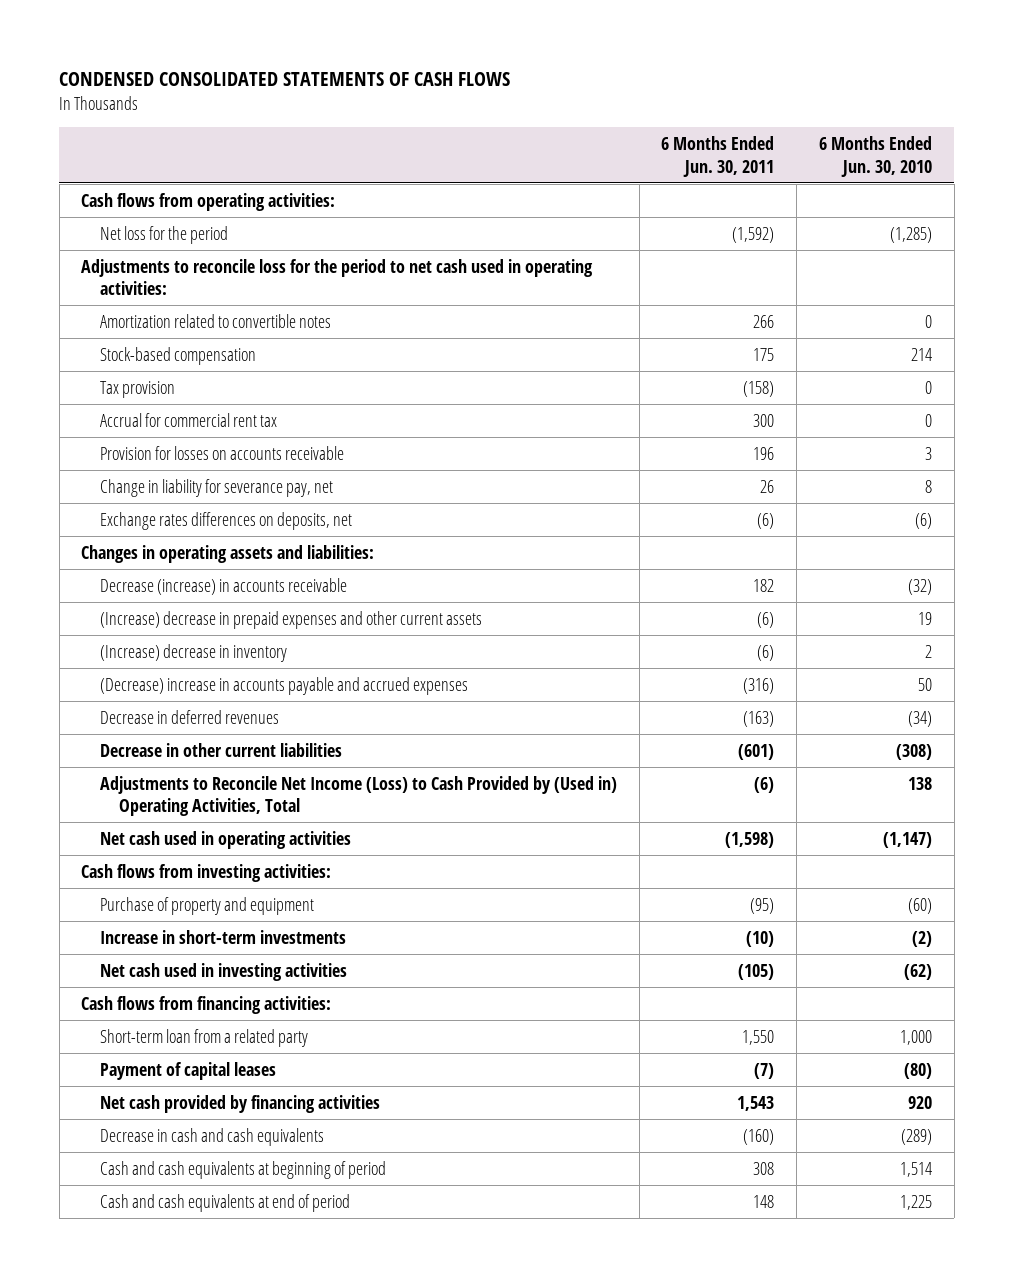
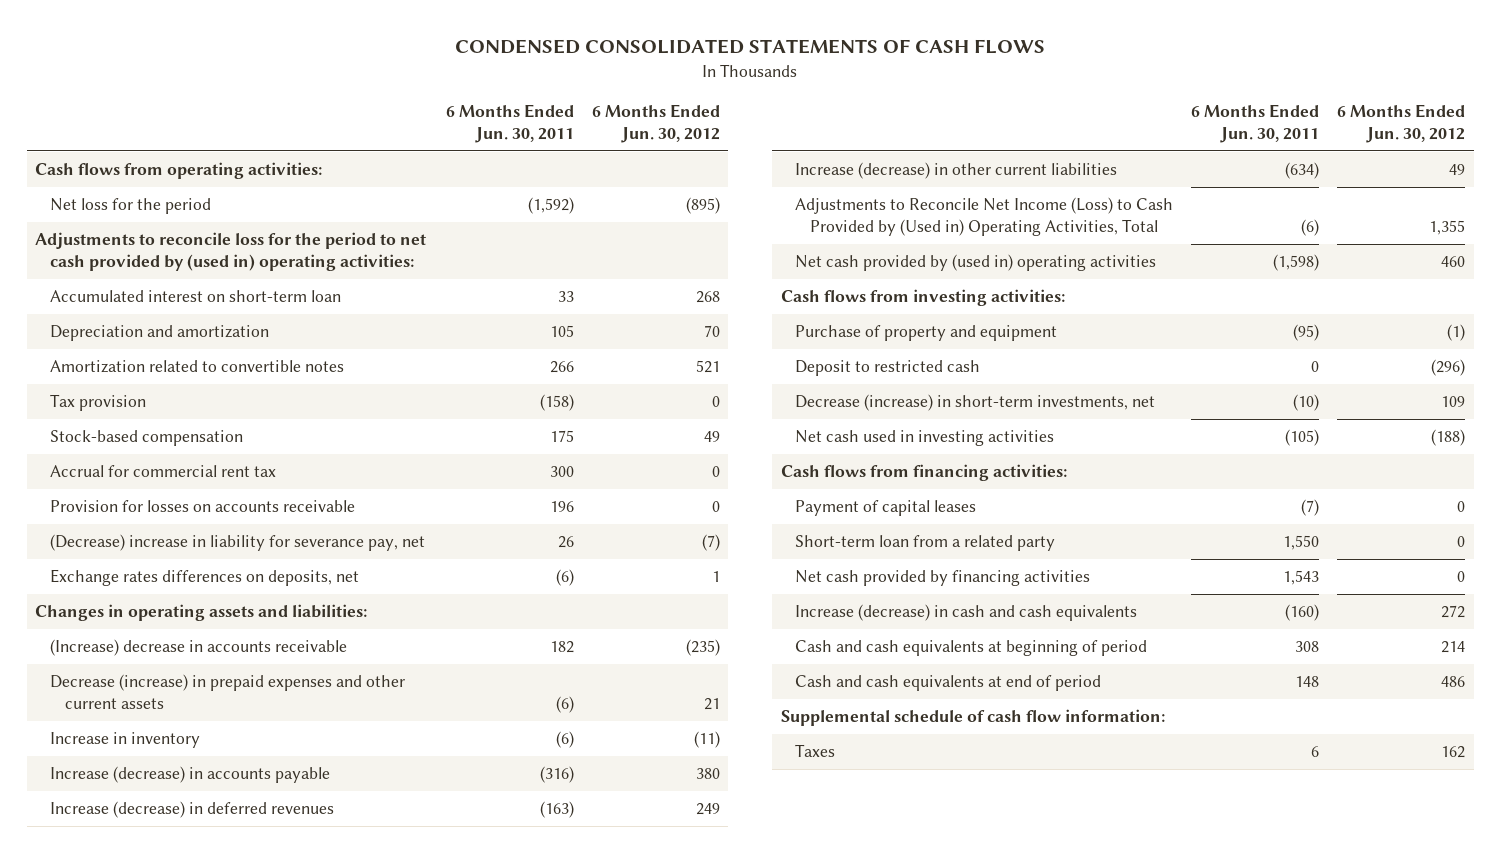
[818,135,932,177] 6 Months Ended Jun. 30, 2010 -> none
none -> [591,104,720,143] 6 Months Ended Jun. 30, 2012
[81,258,594,296] Adjustments to reconcile loss for the period to net cash used in operating activities: -> [35,231,427,271] Adjustments to reconcile loss for the period to net cash provided by (used in) operating activities:
none -> [50,289,342,302] Accumulated interest on short-term loan
none -> [50,324,270,341] Depreciation and amortization
[100,346,257,365] Stock-based compensation -> [50,429,244,446] Stock-based compensation
[100,478,334,497] Change in liability for severance pay, net -> [50,533,426,551] (Decrease) increase in liability for severance pay, net
[100,577,348,595] Decrease (increase) in accounts receivable -> [50,638,348,656] (Increase) decrease in accounts receivable
[100,610,483,629] (Increase) decrease in prepaid expenses and other current assets -> [50,673,406,709] Decrease (increase) in prepaid expenses and other current assets
[100,643,288,662] (Increase) decrease in inventory -> [50,731,201,748] Increase in inventory
[100,676,469,695] (Decrease) increase in accounts payable and accrued expenses -> [50,765,331,783] Increase (decrease) in accounts payable
[100,709,280,724] Decrease in deferred revenues -> [50,800,335,818] Increase (decrease) in deferred revenues
[100,742,343,757] Decrease in other current liabilities -> [795,161,1118,179] Increase (decrease) in other current liabilities
[738,743,775,760] (601) -> [1285,161,1320,179] (634)
[100,830,352,849] Net cash used in operating activities -> [795,253,1157,271] Net cash provided by (used in) operating activities
none -> [795,359,981,376] Deposit to restricted cash
[100,929,347,944] Increase in short-term investments -> [795,393,1156,411] Decrease (increase) in short-term investments, net
[100,1028,309,1047] Short-term loan from a related party -> [795,534,1056,551] Short-term loan from a related party
[100,1127,325,1146] Decrease in cash and cash equivalents -> [795,603,1138,621] Increase (decrease) in cash and cash equivalents
none -> [780,708,1165,726] Supplemental schedule of cash flow information:
none -> [795,743,836,757] Taxes

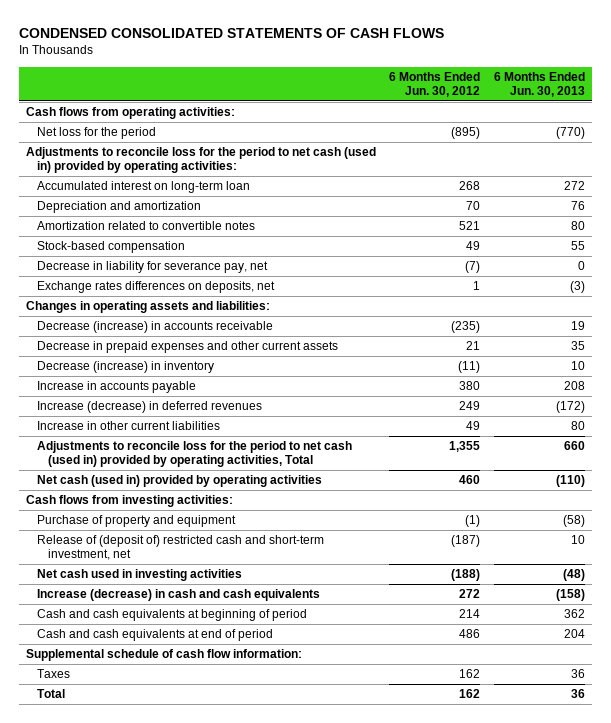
[445,104,574,143] 6 Months Ended Jun. 30, 2011 -> none
none -> [493,71,585,97] 6 Months Ended Jun. 30, 2013
[35,231,427,271] Adjustments to reconcile loss for the period to net cash provided by (used in) operating activities: -> [25,147,376,174] Adjustments to reconcile loss for the period to net cash (used in) provided by operating activities:
[50,289,342,302] Accumulated interest on short-term loan -> [36,181,250,194] Accumulated interest on long-term loan
[50,393,147,411] Tax provision -> none
[50,464,277,477] Accrual for commercial rent tax -> none
[50,499,356,512] Provision for losses on accounts receivable -> none
[50,533,426,551] (Decrease) increase in liability for severance pay, net -> [36,261,268,274] Decrease in liability for severance pay, net
[50,638,348,656] (Increase) decrease in accounts receivable -> [36,321,273,334] Decrease (increase) in accounts receivable
[50,673,406,709] Decrease (increase) in prepaid expenses and other current assets -> [36,341,338,354] Decrease in prepaid expenses and other current assets
[50,731,201,748] Increase in inventory -> [36,361,214,374] Decrease (increase) in inventory
[50,765,331,783] Increase (decrease) in accounts payable -> [36,381,196,394] Increase in accounts payable
[795,161,1118,179] Increase (decrease) in other current liabilities -> [36,421,220,431] Increase in other current liabilities
[795,196,1174,236] Adjustments to Reconcile Net Income (Loss) to Cash Provided by (Used in) Operating Activities, Total -> [36,441,352,468] Adjustments to reconcile loss for the period to net cash (used in) provided by operating activities, Total
[795,253,1157,271] Net cash provided by (used in) operating activities -> [36,475,322,488] Net cash (used in) provided by operating activities
[795,359,981,376] Deposit to restricted cash -> none
[795,393,1156,411] Decrease (increase) in short-term investments, net -> none
none -> [36,535,324,561] Release of (deposit of) restricted cash and short-term investment, net
[780,463,1067,481] Cash flows from financing activities: -> none
[795,499,977,516] Payment of capital leases -> none
[795,534,1056,551] Short-term loan from a related party -> none
[795,569,1091,586] Net cash provided by financing activities -> none
none -> [36,689,65,699] Total

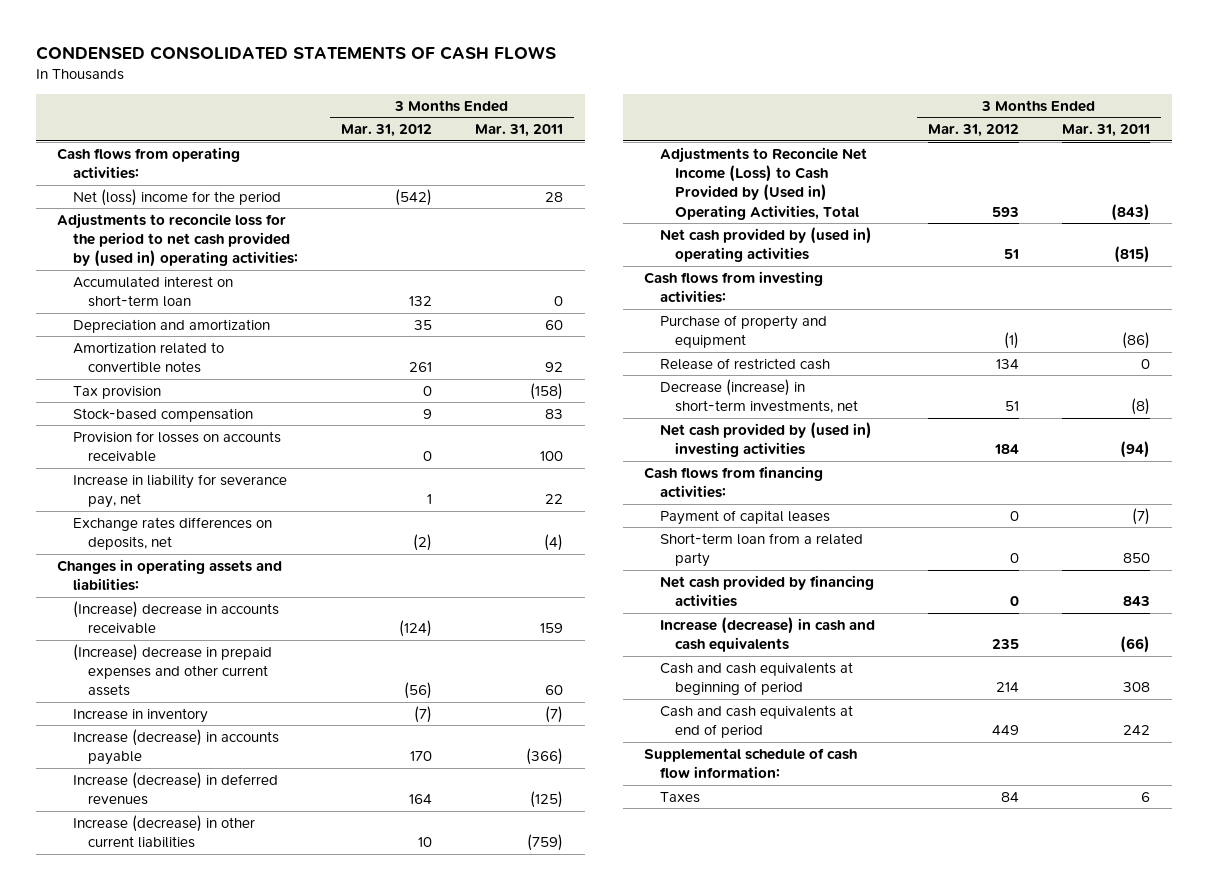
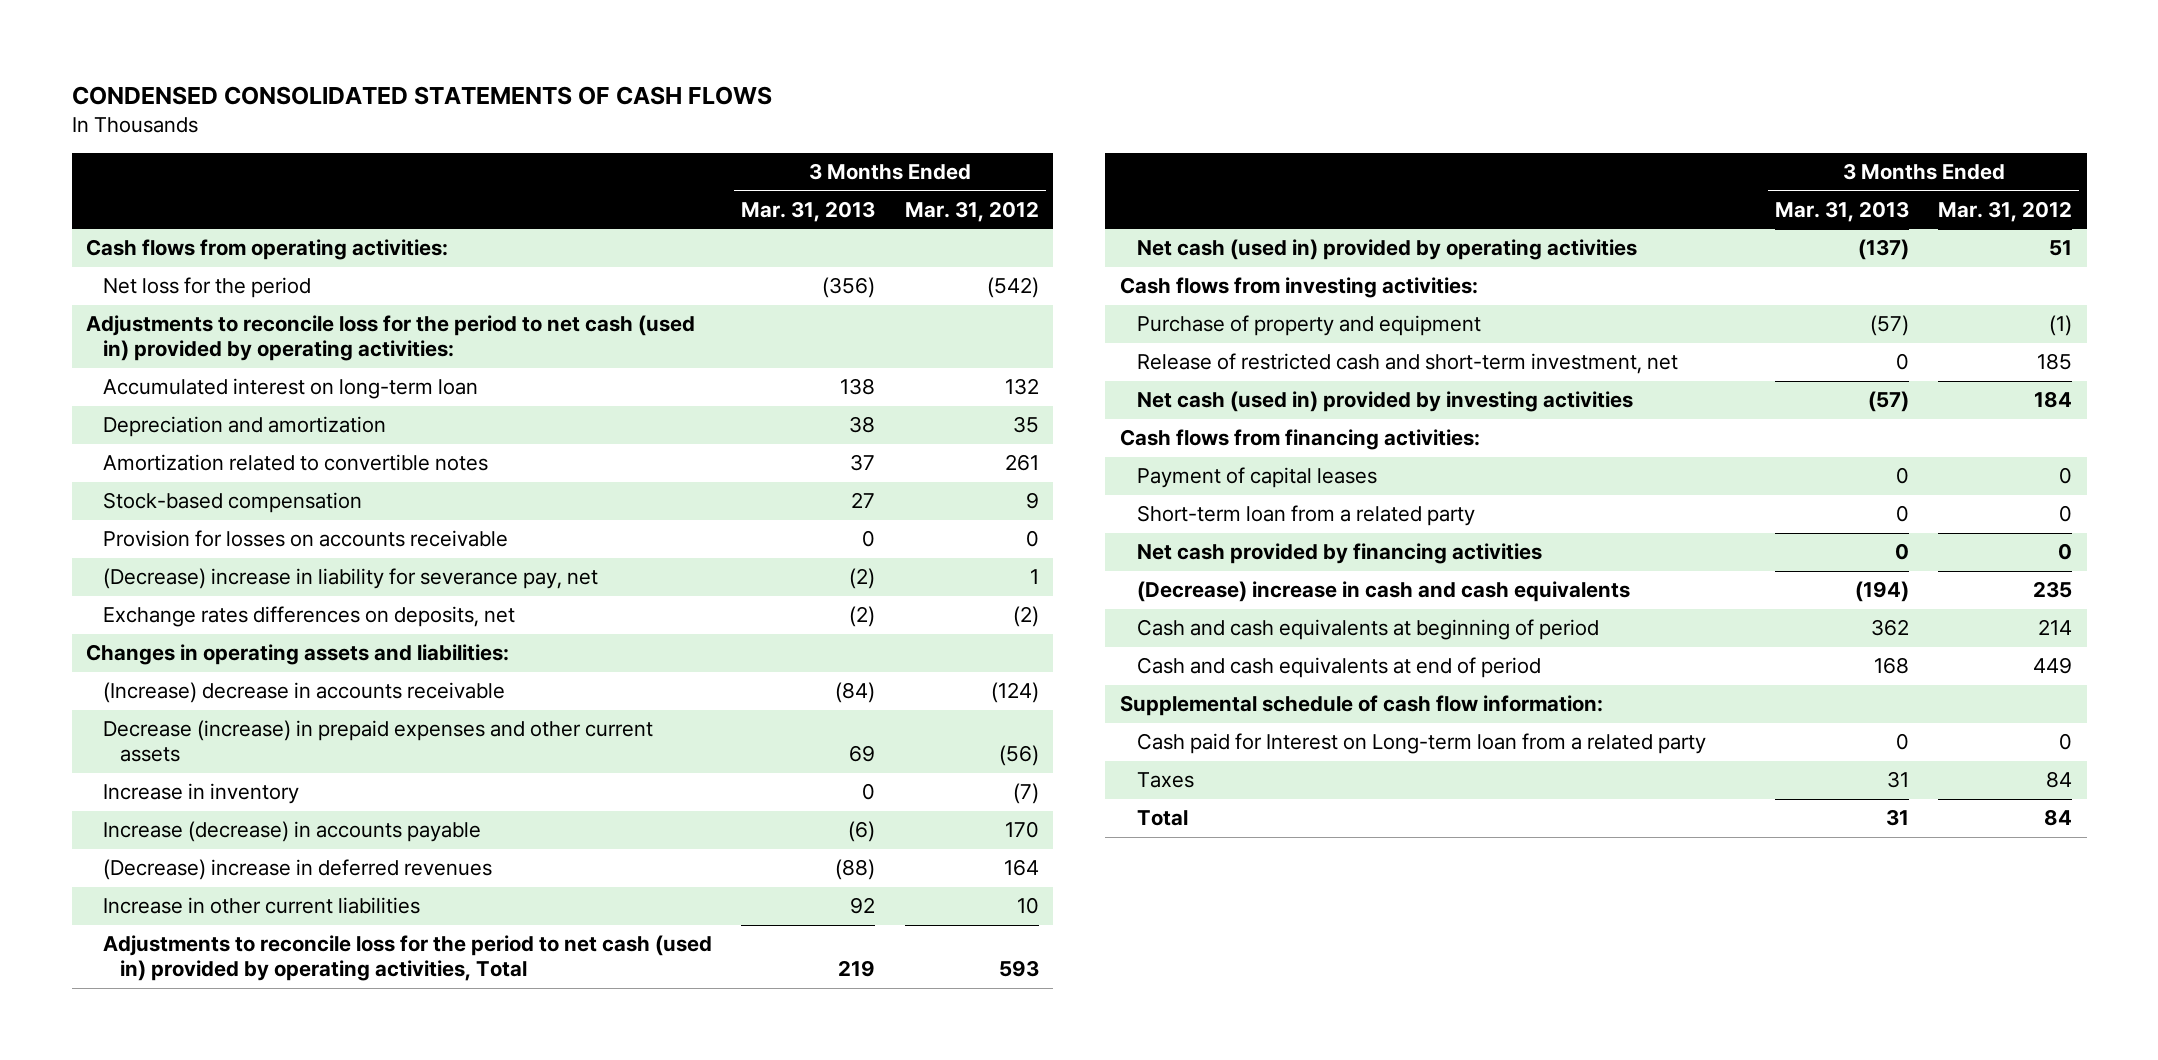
[475,124,564,138] Mar. 31, 2011 -> none
none -> [741,200,876,222] Mar. 31, 2013
[72,188,281,206] Net (loss) income for the period -> [103,277,312,299] Net loss for the period
[57,212,298,268] Adjustments to reconcile loss for the period to net cash provided by (used in) operating activities: -> [86,315,696,362] Adjustments to reconcile loss for the period to net cash (used in) provided by operating activities:
[72,275,233,308] Accumulated interest on short-term loan -> [103,378,479,400] Accumulated interest on long-term loan
[72,385,161,399] Tax provision -> none
[72,473,287,509] Increase in liability for severance pay, net -> [103,568,599,590] (Decrease) increase in liability for severance pay, net
[72,643,272,697] (Increase) decrease in prepaid expenses and other current assets -> [103,720,654,763] Decrease (increase) in prepaid expenses and other current assets
[72,771,278,806] Increase (decrease) in deferred revenues -> [103,859,493,881] (Decrease) increase in deferred revenues
[72,814,255,849] Increase (decrease) in other current liabilities -> [103,897,421,915] Increase in other current liabilities
[659,146,867,220] Adjustments to Reconcile Net Income (Loss) to Cash Provided by (Used in) Operating Activities, Total -> [103,935,713,982] Adjustments to reconcile loss for the period to net cash (used in) provided by operating activities, Total
[659,226,872,263] Net cash provided by (used in) operating activities -> [1136,239,1637,261] Net cash (used in) provided by operating activities
[659,357,830,370] Release of restricted cash -> none
[659,378,859,414] Decrease (increase) in short-term investments, net -> none
none -> [1136,353,1678,375] Release of restricted cash and short-term investment, net
[659,421,872,458] Net cash provided by (used in) investing activities -> [1136,391,1633,413] Net cash (used in) provided by investing activities
[659,616,875,653] Increase (decrease) in cash and cash equivalents -> [1136,581,1630,603] (Decrease) increase in cash and cash equivalents
none -> [1136,733,1706,755] Cash paid for Interest on Long-term loan from a related party
none -> [1136,810,1188,827] Total

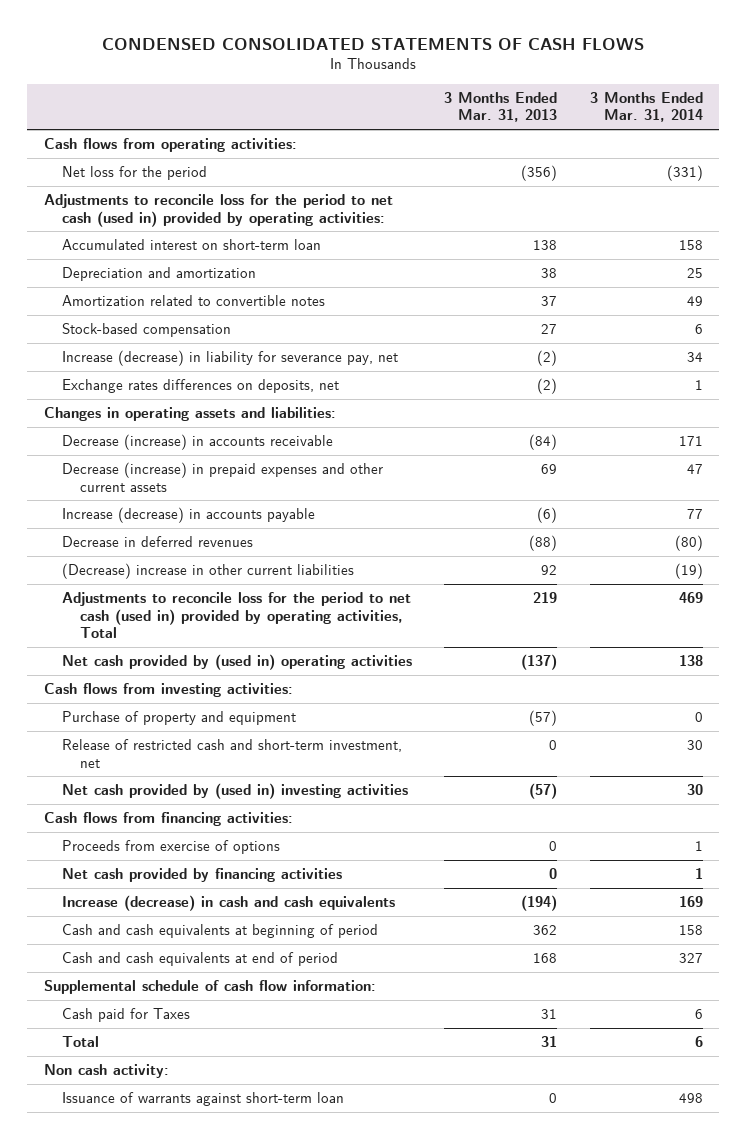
[904,200,1039,222] Mar. 31, 2012 -> none
none -> [589,91,703,123] 3 Months Ended Mar. 31, 2014
[103,378,479,400] Accumulated interest on long-term loan -> [61,238,321,250] Accumulated interest on short-term loan
[103,530,509,548] Provision for losses on accounts receivable -> none
[103,568,599,590] (Decrease) increase in liability for severance pay, net -> [61,349,398,366] Increase (decrease) in liability for severance pay, net
[103,682,506,704] (Increase) decrease in accounts receivable -> [61,433,333,450] Decrease (increase) in accounts receivable
[103,783,300,805] Increase in inventory -> none
[103,859,493,881] (Decrease) increase in deferred revenues -> [61,535,253,547] Decrease in deferred revenues
[103,897,421,915] Increase in other current liabilities -> [61,562,354,579] (Decrease) increase in other current liabilities
[1136,239,1637,261] Net cash (used in) provided by operating activities -> [61,653,412,670] Net cash provided by (used in) operating activities
[1136,391,1633,413] Net cash (used in) provided by investing activities -> [61,782,408,799] Net cash provided by (used in) investing activities
[1136,467,1377,489] Payment of capital leases -> none
[1136,505,1475,527] Short-term loan from a related party -> none
none -> [61,839,280,854] Proceeds from exercise of options
[1136,581,1630,603] (Decrease) increase in cash and cash equivalents -> [61,894,395,911] Increase (decrease) in cash and cash equivalents
[1136,733,1706,755] Cash paid for Interest on Long-term loan from a related party -> none
[1136,772,1194,789] Taxes -> [61,1007,190,1022] Cash paid for Taxes
none -> [43,1063,169,1078] Non cash activity:
none -> [61,1091,344,1106] Issuance of warrants against short-term loan

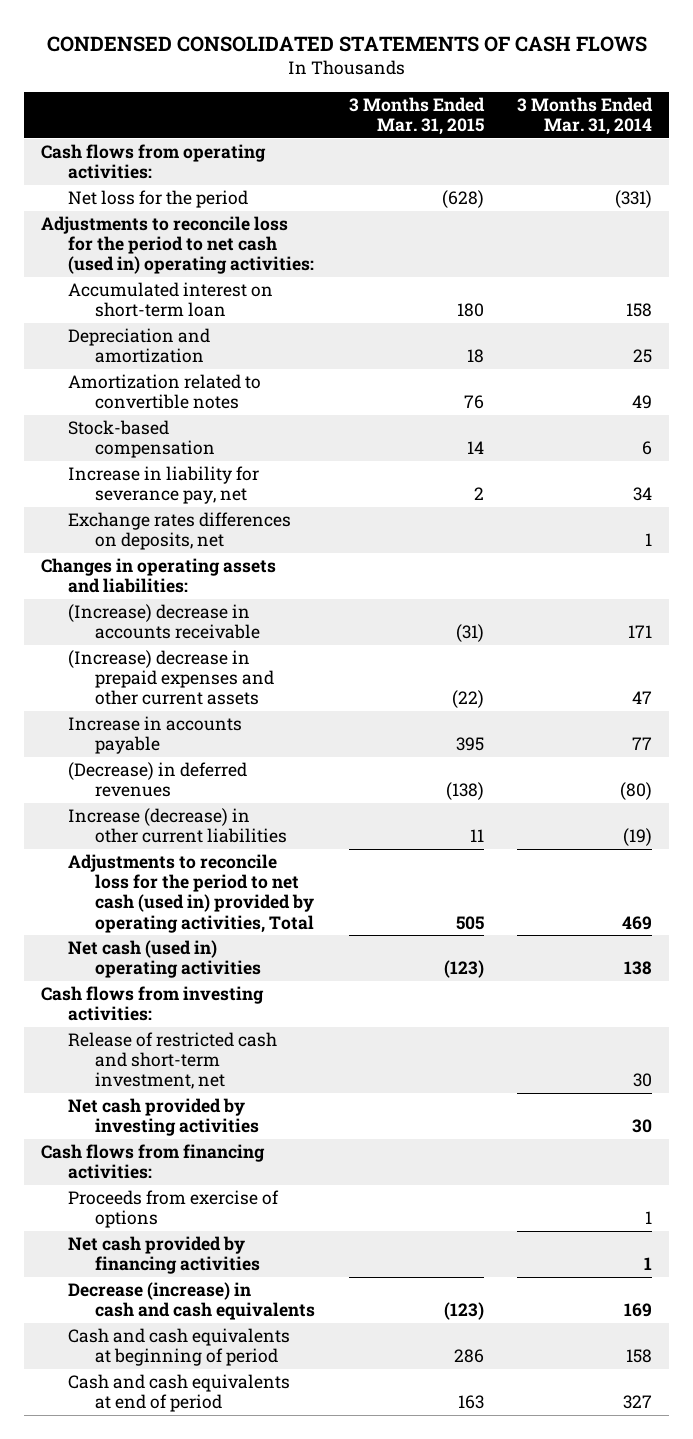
[444,91,558,123] 3 Months Ended Mar. 31, 2013 -> none
none -> [348,96,485,136] 3 Months Ended Mar. 31, 2015
[43,193,393,227] Adjustments to reconcile loss for the period to net cash (used in) provided by operating activities: -> [41,216,315,275] Adjustments to reconcile loss for the period to net cash (used in) operating activities:
[61,349,398,366] Increase (decrease) in liability for severance pay, net -> [68,466,260,505] Increase in liability for severance pay, net
[61,433,333,450] Decrease (increase) in accounts receivable -> [68,604,261,640] (Increase) decrease in accounts receivable
[61,461,383,492] Decrease (increase) in prepaid expenses and other current assets -> [68,650,275,706] (Increase) decrease in prepaid expenses and other current assets
[61,506,315,523] Increase (decrease) in accounts payable -> [68,716,243,755] Increase in accounts payable
[61,535,253,547] Decrease in deferred revenues -> [68,762,248,798] (Decrease) in deferred revenues
[61,562,354,579] (Decrease) increase in other current liabilities -> [68,808,288,844] Increase (decrease) in other current liabilities
[61,653,412,670] Net cash provided by (used in) operating activities -> [68,940,262,979] Net cash (used in) operating activities
[61,710,296,725] Purchase of property and equipment -> none
[61,782,408,799] Net cash provided by (used in) investing activities -> [68,1098,260,1137] Net cash provided by investing activities
[61,894,395,911] Increase (decrease) in cash and cash equivalents -> [68,1282,316,1321] Decrease (increase) in cash and cash equivalents
[43,979,376,994] Supplemental schedule of cash flow information: -> none
[61,1007,190,1022] Cash paid for Taxes -> none
[61,1035,99,1047] Total -> none
[43,1063,169,1078] Non cash activity: -> none
[61,1091,344,1106] Issuance of warrants against short-term loan -> none

